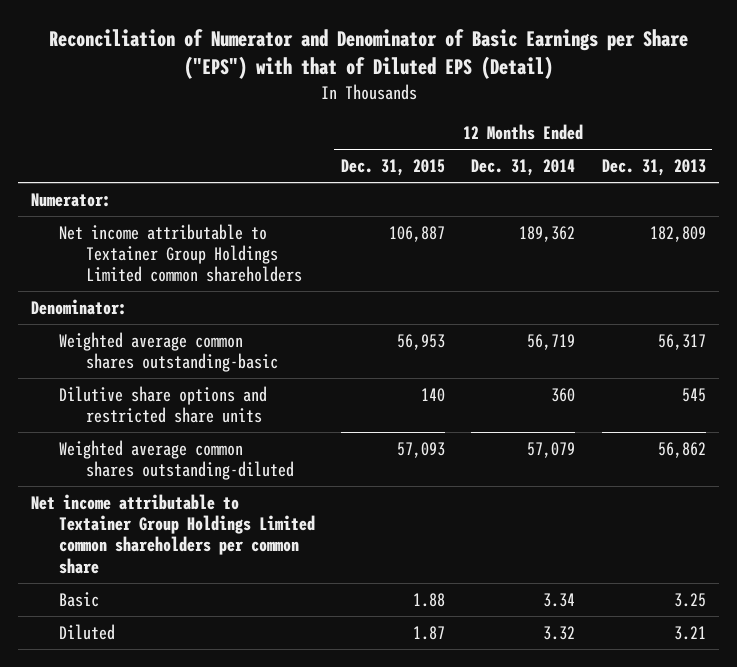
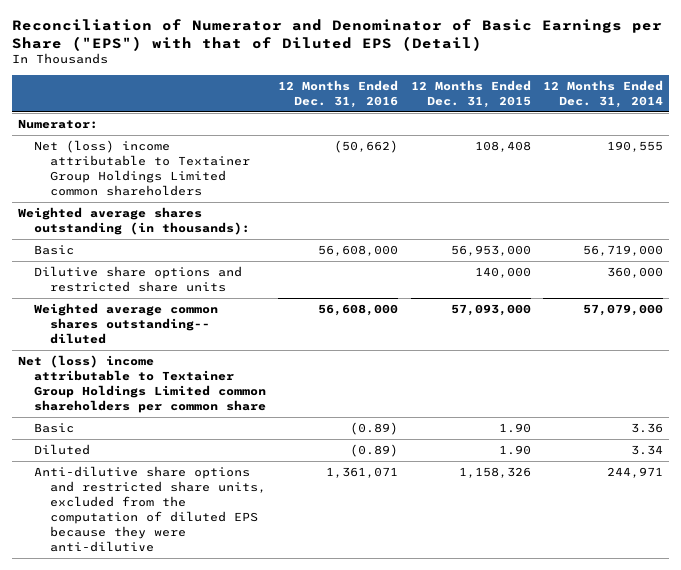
[601,159,706,177] Dec. 31, 2013 -> none
none -> [278,79,399,108] 12 Months Ended Dec. 31, 2016
[58,331,278,373] Weighted average common shares outstanding-basic -> none
[58,223,302,283] Net income attributable to Textainer Group Holdings Limited common shareholders -> [33,140,250,196] Net (loss) income attributable to Textainer Group Holdings Limited common shareholders
[389,225,446,242] 106,887 -> [474,141,531,153] 108,408
[519,225,576,242] 189,362 -> [606,141,663,153] 190,555
[31,298,128,315] Denominator: -> [17,207,250,236] Weighted average shares outstanding (in thousands):
none -> [33,245,74,256] Basic
[421,387,446,402] 140 -> [474,267,531,279] 140,000
[551,387,576,402] 360 -> [606,267,663,279] 360,000
[58,439,294,481] Weighted average common shares outstanding-diluted -> [33,303,218,344] Weighted average common shares outstanding-- diluted
[397,441,446,458] 57,093 -> [450,304,531,317] 57,093,000
[527,441,576,458] 57,079 -> [582,304,663,317] 57,079,000
[31,493,315,574] Net income attributable to Textainer Group Holdings Limited common shareholders per common share -> [17,355,266,413] Net (loss) income attributable to Textainer Group Holdings Limited common shareholders per common share
[413,592,446,607] 1.88 -> [498,423,531,434] 1.90
[543,592,576,607] 3.34 -> [630,423,663,434] 3.36
[413,625,446,640] 1.87 -> [498,445,531,456] 1.90
[543,625,576,640] 3.32 -> [630,445,663,456] 3.34
none -> [33,466,266,552] Anti-dilutive share options and restricted share units, excluded from the computation of diluted EPS because they were anti-dilutive

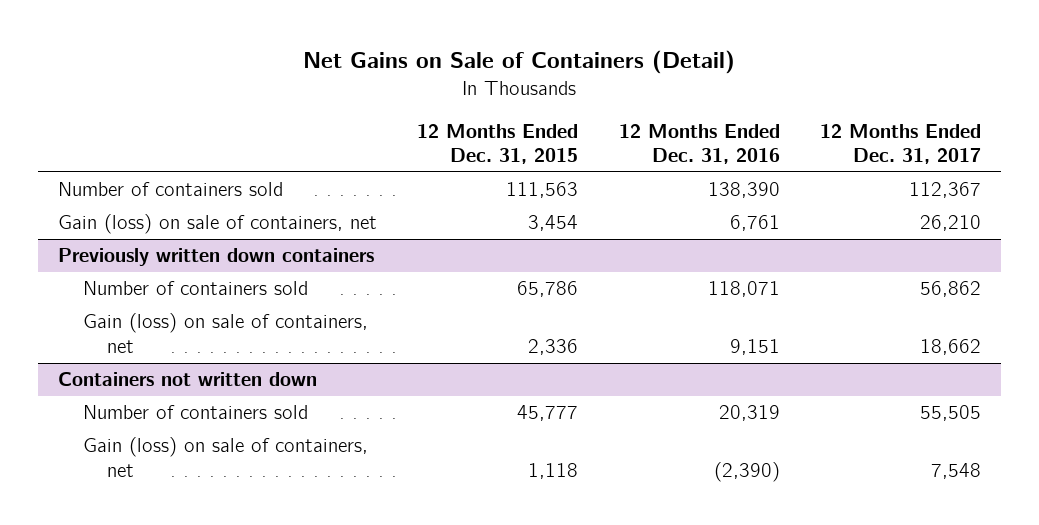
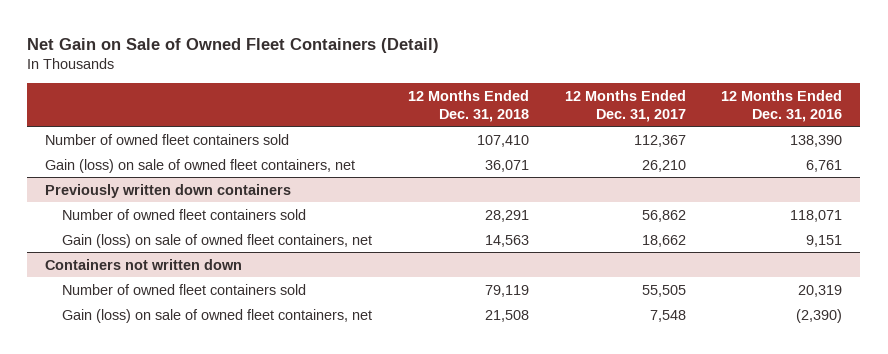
[303,50,736,75] Net Gains on Sale of Containers (Detail) -> [27,37,440,53] Net Gain on Sale of Owned Fleet Containers (Detail)
[417,123,579,165] 12 Months Ended Dec. 31, 2015 -> none
none -> [407,89,529,122] 12 Months Ended Dec. 31, 2018
[57,182,283,197] Number of containers sold -> [45,133,290,145] Number of owned fleet containers sold
[57,214,377,235] Gain (loss) on sale of containers, net -> [45,158,356,173] Gain (loss) on sale of owned fleet containers, net
[82,281,308,296] Number of containers sold -> [61,208,306,220] Number of owned fleet containers sold
[82,313,368,353] Gain (loss) on sale of containers, net -> [61,233,372,248] Gain (loss) on sale of owned fleet containers, net
[82,405,308,420] Number of containers sold -> [61,283,306,295] Number of owned fleet containers sold
[82,437,368,477] Gain (loss) on sale of containers, net -> [61,308,372,323] Gain (loss) on sale of owned fleet containers, net

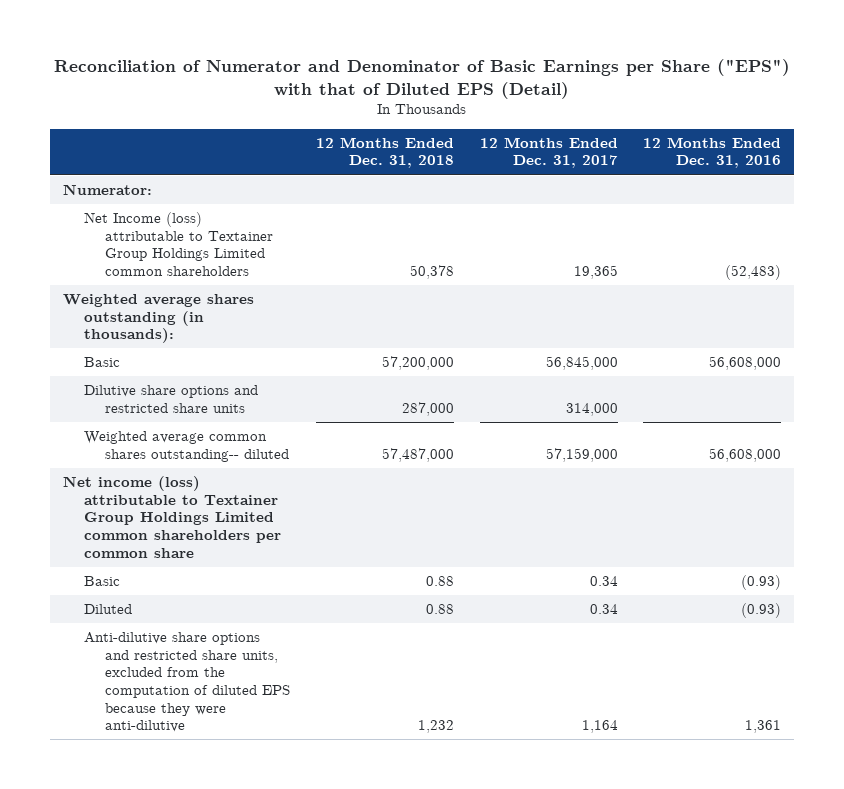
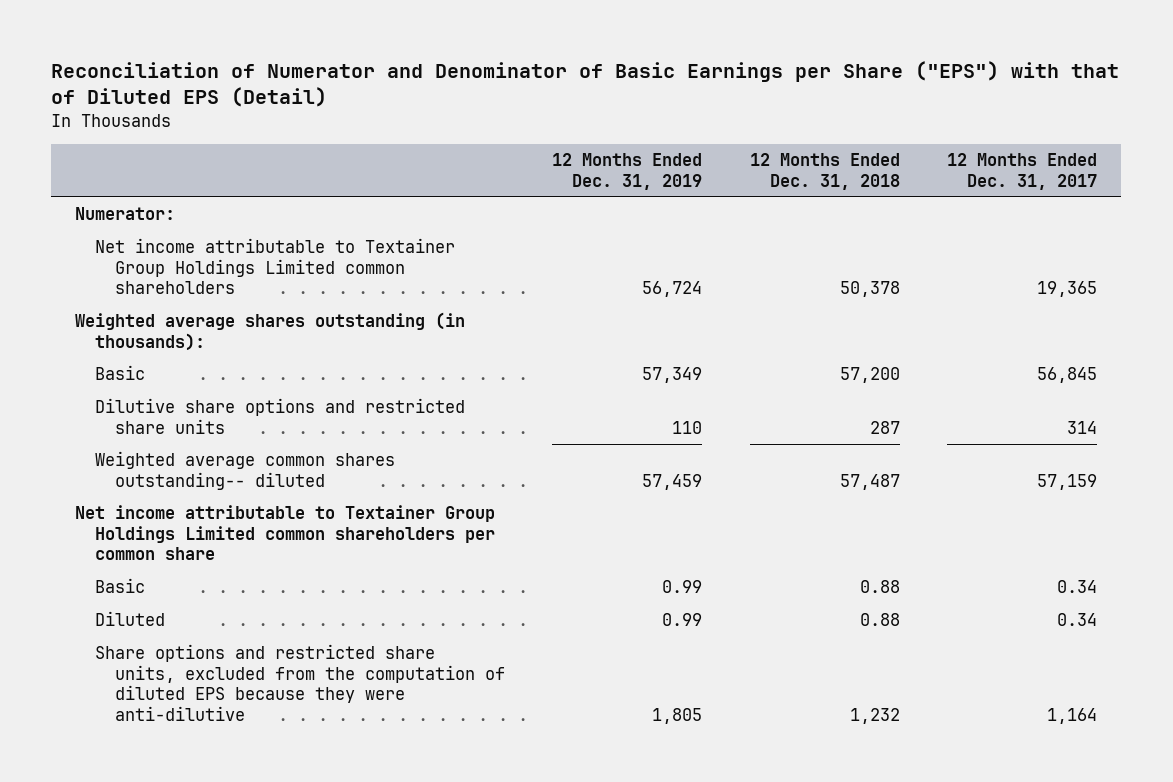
[643,136,782,169] 12 Months Ended Dec. 31, 2016 -> none
none -> [552,153,703,190] 12 Months Ended Dec. 31, 2019
[84,212,274,276] Net Income (loss) attributable to Textainer Group Holdings Limited common shareholders -> [94,238,455,295] Net income attributable to Textainer Group Holdings Limited common shareholders
[381,356,454,371] 57,200,000 -> [839,367,900,384] 57,200
[545,356,618,371] 56,845,000 -> [1037,367,1098,384] 56,845
[401,401,454,416] 287,000 -> [869,420,900,434] 287
[565,402,618,416] 314,000 -> [1067,420,1098,434] 314
[381,447,454,462] 57,487,000 -> [839,473,900,490] 57,487
[545,447,618,462] 57,159,000 -> [1037,473,1098,490] 57,159
[62,476,282,558] Net income (loss) attributable to Textainer Group Holdings Limited common shareholders per common share -> [75,505,496,561] Net income attributable to Textainer Group Holdings Limited common shareholders per common share
[84,632,291,733] Anti-dilutive share options and restricted share units, excluded from the computation of diluted EPS because they were anti-dilutive -> [94,644,505,721] Share options and restricted share units, excluded from the computation of diluted EPS because they were anti-dilutive

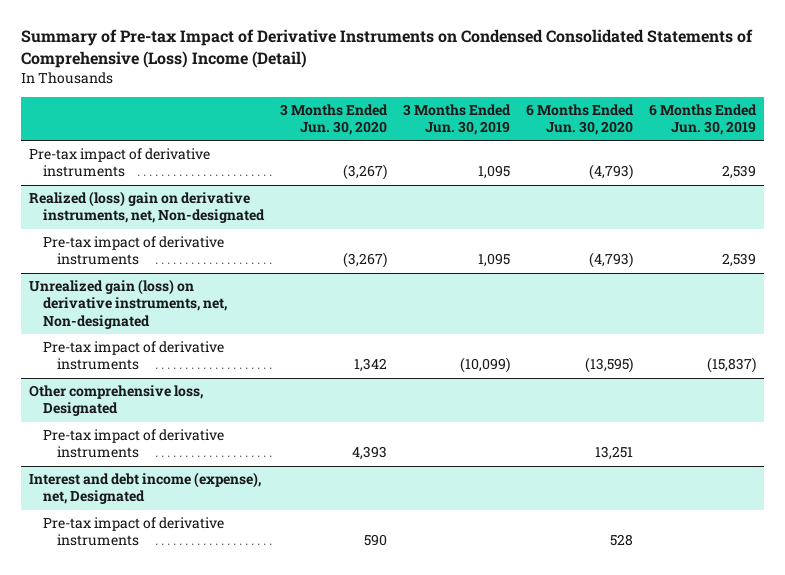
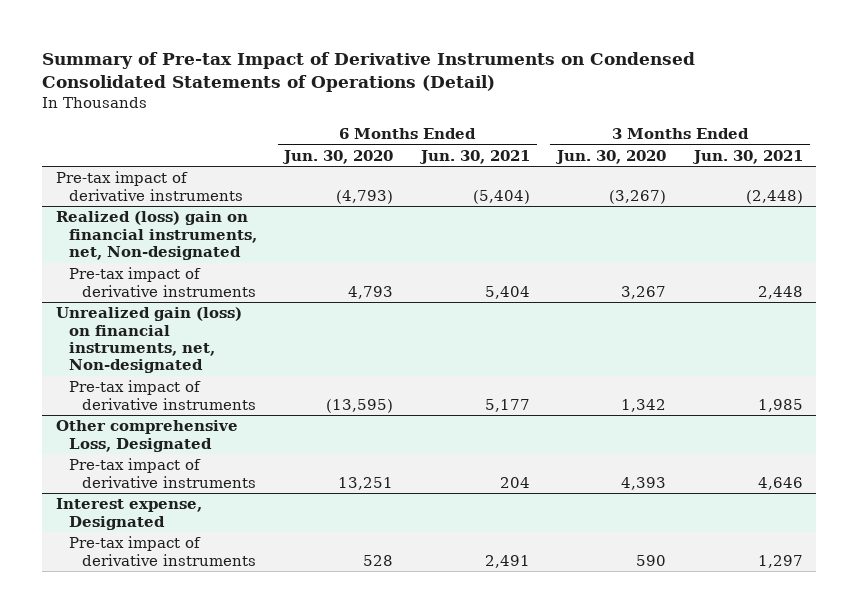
[20,29,753,69] Summary of Pre-tax Impact of Derivative Instruments on Condensed Consolidated Statements of Comprehensive (Loss) Income (Detail) -> [42,52,696,93] Summary of Pre-tax Impact of Derivative Instruments on Condensed Consolidated Statements of Operations (Detail)
[403,103,512,136] 3 Months Ended Jun. 30, 2019 -> none
[649,103,758,136] 6 Months Ended Jun. 30, 2019 -> none
none -> [418,149,530,164] Jun. 30, 2021
none -> [691,149,803,164] Jun. 30, 2021
[28,191,265,224] Realized (loss) gain on derivative instruments, net, Non-designated -> [56,211,257,261] Realized (loss) gain on financial instruments, net, Non-designated
[343,252,388,269] (3,267) -> [621,285,667,299] 3,267
[589,252,634,269] (4,793) -> [348,285,394,299] 4,793
[28,279,227,329] Unrealized gain (loss) on derivative instruments, net, Non-designated -> [56,307,243,374] Unrealized gain (loss) on financial instruments, net, Non-designated
[28,385,203,417] Other comprehensive loss, Designated -> [56,420,239,452] Other comprehensive Loss, Designated
[28,472,261,505] Interest and debt income (expense), net, Designated -> none
none -> [56,498,203,530] Interest expense, Designated

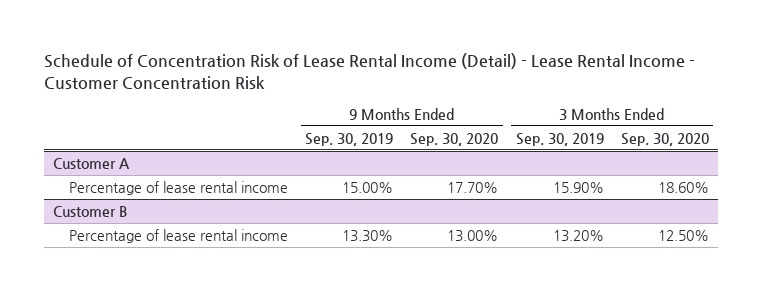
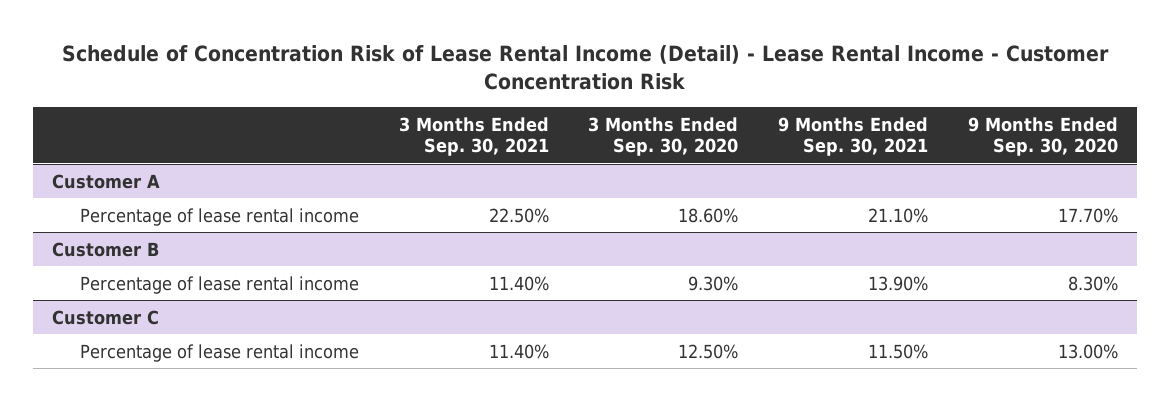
[305,132,394,146] Sep. 30, 2019 -> none
[515,132,604,146] Sep. 30, 2019 -> none
none -> [398,116,549,157] 3 Months Ended Sep. 30, 2021
none -> [777,116,928,157] 9 Months Ended Sep. 30, 2021
none -> [80,275,360,294] Percentage of lease rental income
none -> [52,309,160,325] Customer C

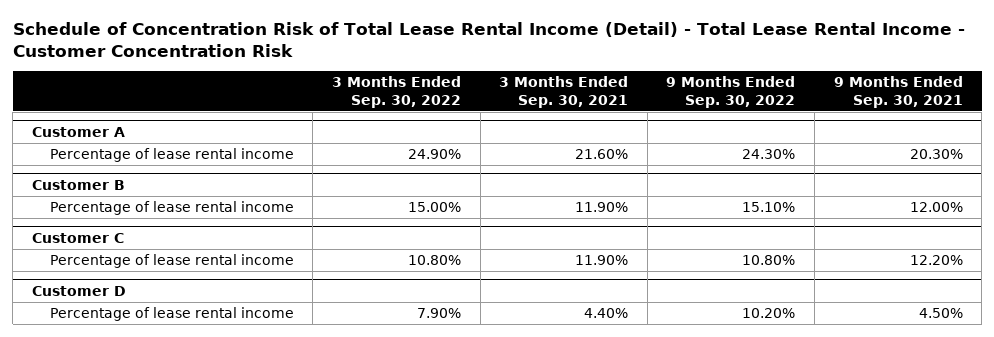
[61,44,1109,90] Schedule of Concentration Risk of Lease Rental Income (Detail) - Lease Rental Income - Customer Concentration Risk -> [12,21,965,57] Schedule of Concentration Risk of Total Lease Rental Income (Detail) - Total Lease Rental Income - Customer Concentration Risk
[588,116,739,157] 3 Months Ended Sep. 30, 2020 -> none
[967,116,1118,157] 9 Months Ended Sep. 30, 2020 -> none
none -> [331,75,461,108] 3 Months Ended Sep. 30, 2022
none -> [666,75,796,108] 9 Months Ended Sep. 30, 2022
[488,207,549,223] 22.50% -> [575,149,629,160] 21.60%
[867,207,928,223] 21.10% -> [909,149,963,160] 20.30%
[488,275,549,291] 11.40% -> [575,202,629,213] 11.90%
[867,275,928,291] 13.90% -> [909,202,963,213] 12.00%
[488,343,549,359] 11.40% -> [575,255,629,266] 11.90%
[867,343,928,359] 11.50% -> [909,255,963,266] 12.20%
none -> [31,286,126,297] Customer D
none -> [49,307,294,322] Percentage of lease rental income

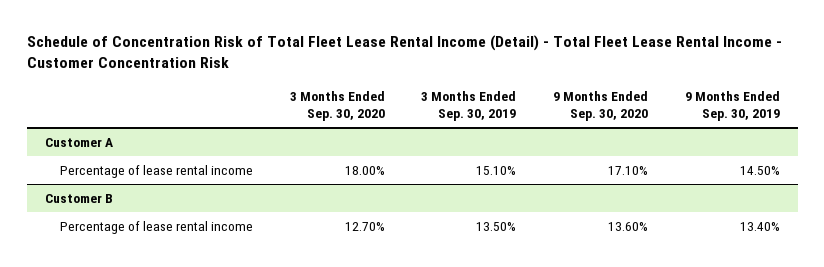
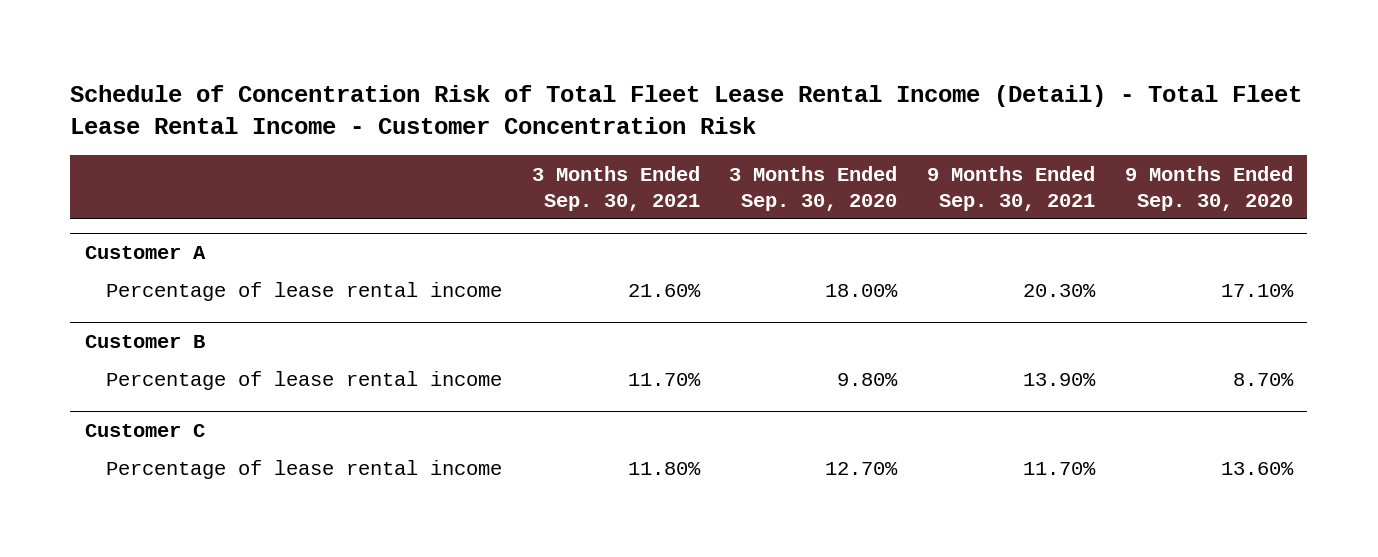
[421,90,517,122] 3 Months Ended Sep. 30, 2019 -> none
[684,90,780,122] 9 Months Ended Sep. 30, 2019 -> none
none -> [531,165,700,212] 3 Months Ended Sep. 30, 2021
none -> [927,165,1096,212] 9 Months Ended Sep. 30, 2021
none -> [106,370,503,390] Percentage of lease rental income
none -> [84,423,205,437] Customer C

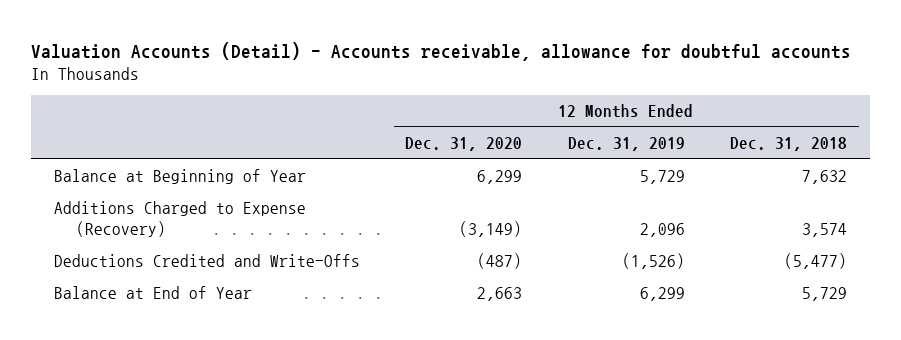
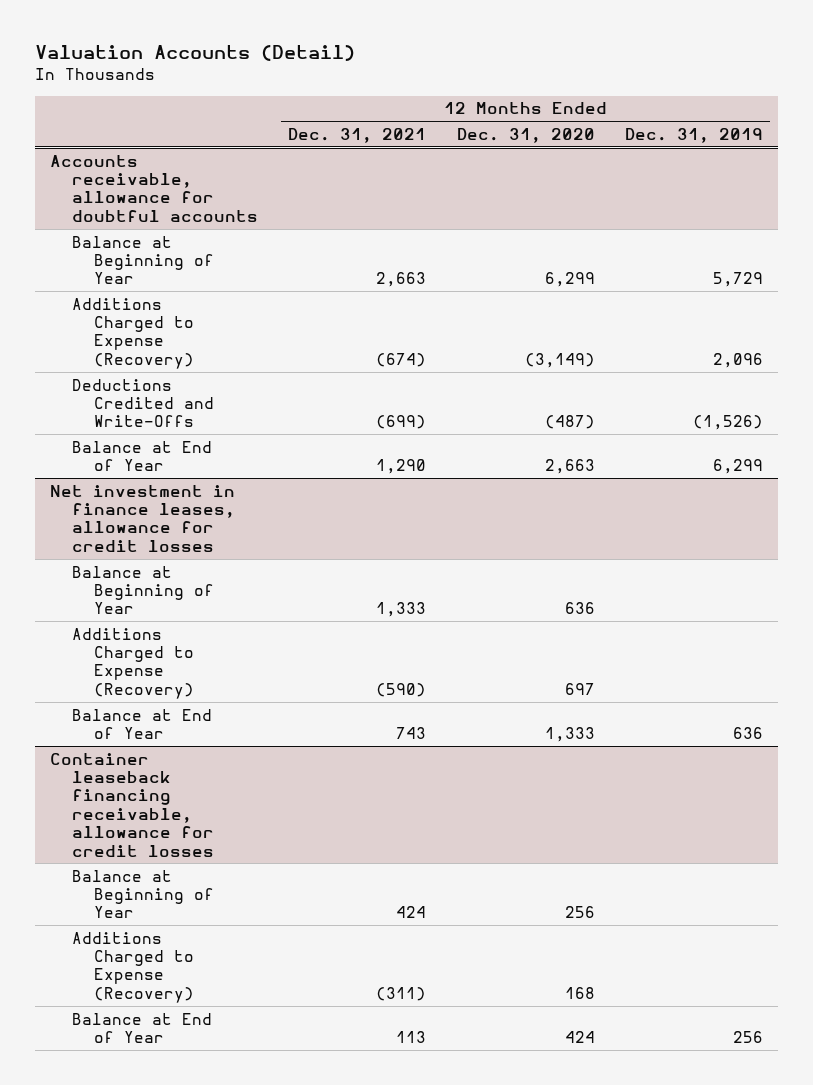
[31,41,852,61] Valuation Accounts (Detail) - Accounts receivable, allowance for doubtful accounts -> [35,45,356,62] Valuation Accounts (Detail)
[730,136,848,151] Dec. 31, 2018 -> none
none -> [288,127,427,143] Dec. 31, 2021
none -> [50,154,259,222] Accounts receivable, allowance for doubtful accounts
none -> [50,484,236,552] Net investment in finance leases, allowance for credit losses
none -> [72,565,214,615] Balance at Beginning of Year
none -> [72,627,194,699] Additions Charged to Expense (Recovery)
none -> [72,708,213,740] Balance at End of Year
none -> [50,752,215,857] Container leaseback financing receivable, allowance for credit losses
none -> [72,869,214,919] Balance at Beginning of Year
none -> [72,931,194,1003] Additions Charged to Expense (Recovery)
none -> [72,1012,213,1044] Balance at End of Year

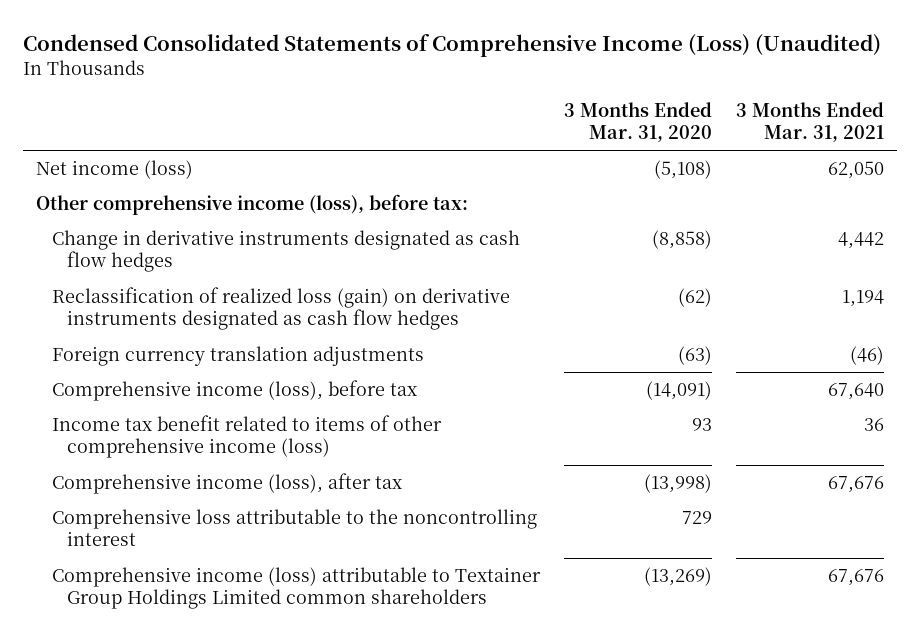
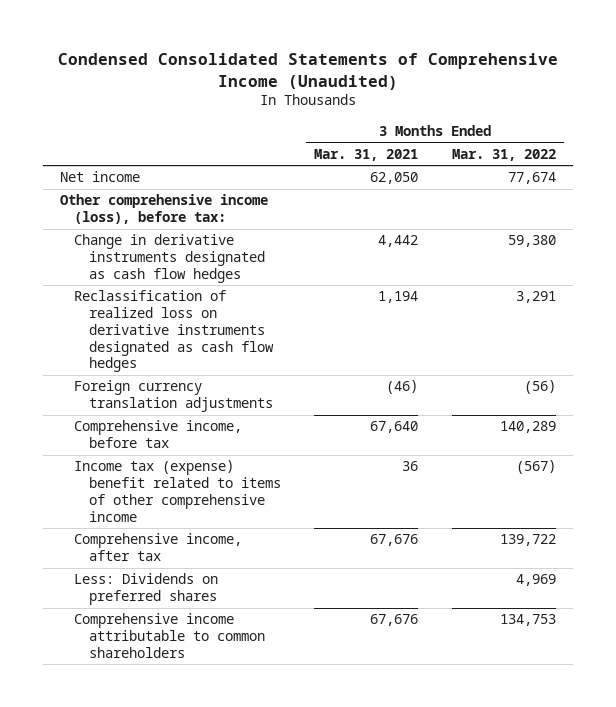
[23,33,882,57] Condensed Consolidated Statements of Comprehensive Income (Loss) (Unaudited) -> [58,53,559,90] Condensed Consolidated Statements of Comprehensive Income (Unaudited)
[564,101,713,143] 3 Months Ended Mar. 31, 2020 -> none
none -> [452,148,557,161] Mar. 31, 2022
[35,160,193,180] Net income (loss) -> [60,171,141,183] Net income
[51,287,510,331] Reclassification of realized loss (gain) on derivative instruments designated as cash flow hedges -> [74,290,274,373] Reclassification of realized loss on derivative instruments designated as cash flow hedges
[51,509,537,547] Comprehensive loss attributable to the noncontrolling interest -> none
[51,380,417,402] Comprehensive income (loss), before tax -> [74,420,243,449] Comprehensive income, before tax
[51,415,442,459] Income tax benefit related to items of other comprehensive income (loss) -> [74,460,281,522] Income tax (expense) benefit related to items of other comprehensive income
[51,473,402,495] Comprehensive income (loss), after tax -> [74,533,243,562] Comprehensive income, after tax
none -> [74,573,219,606] Less: Dividends on preferred shares
[51,567,541,610] Comprehensive income (loss) attributable to Textainer Group Holdings Limited common shareholders -> [74,613,265,658] Comprehensive income attributable to common shareholders

